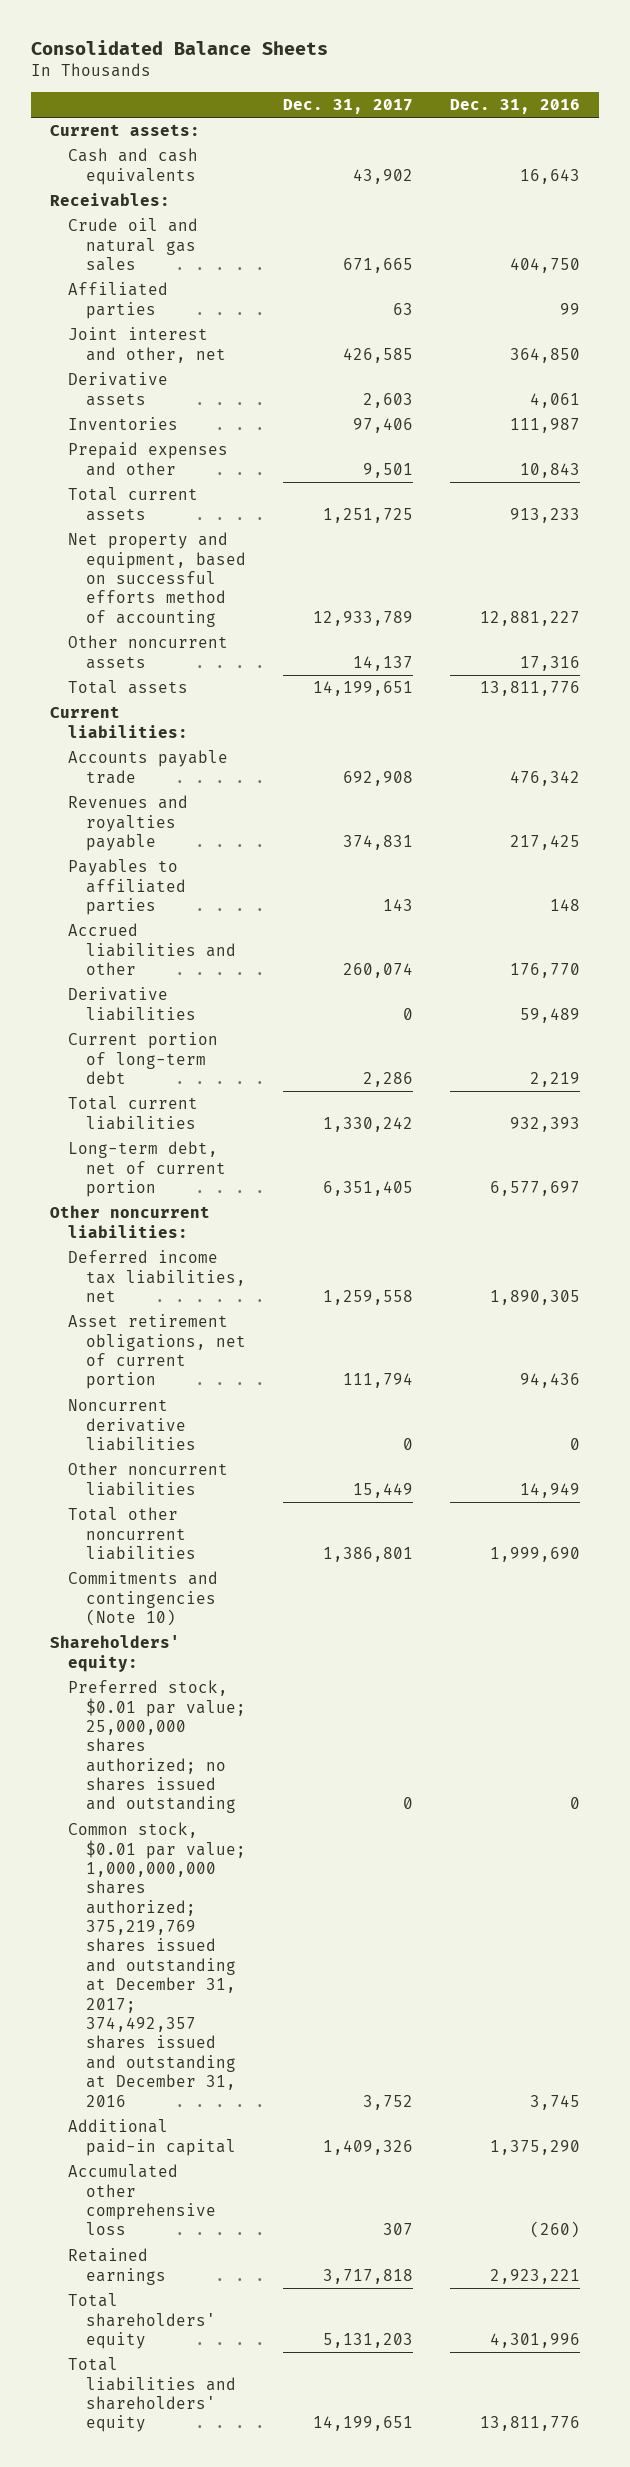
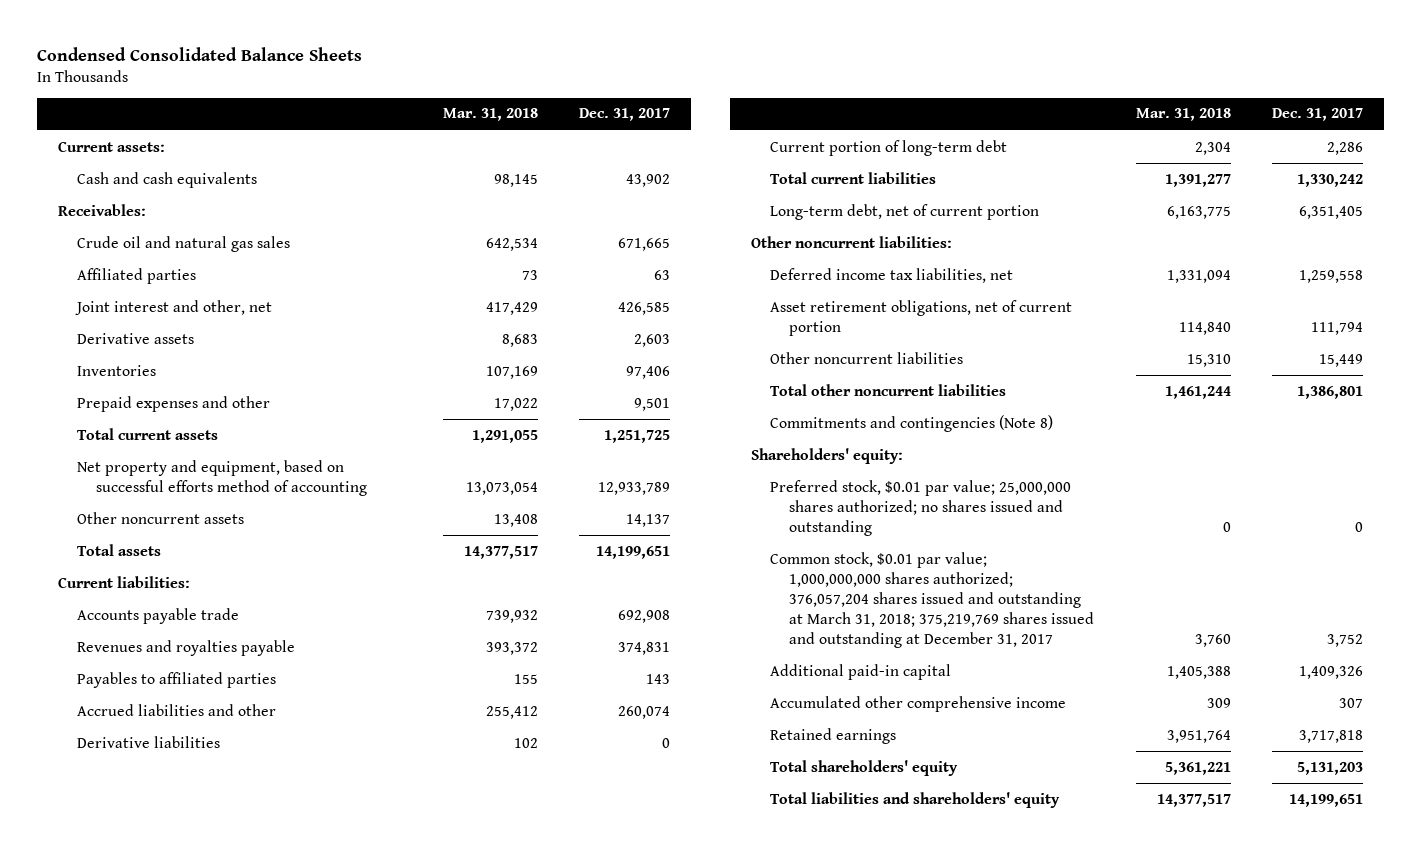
[31,40,329,56] Consolidated Balance Sheets -> [37,47,363,62] Condensed Consolidated Balance Sheets
[450,98,581,114] Dec. 31, 2016 -> none
none -> [442,108,538,122] Mar. 31, 2018
[68,1399,197,1451] Noncurrent derivative liabilities -> none
[68,1571,219,1626] Commitments and contingencies (Note 10) -> [769,414,1053,432] Commitments and contingencies (Note 8)
[68,1822,247,2107] Common stock, $0.01 par value; 1,000,000,000 shares authorized; 375,219,769 shares issued and outstanding at December 31, 2017; 374,492,357 shares issued and outstanding at December 31, 2016 -> [769,551,1095,648] Common stock, $0.01 par value; 1,000,000,000 shares authorized; 376,057,204 shares issued and outstanding at March 31, 2018; 375,219,769 shares issued and outstanding at December 31, 2017
[68,2164,217,2236] Accumulated other comprehensive loss -> [769,695,1066,712] Accumulated other comprehensive income

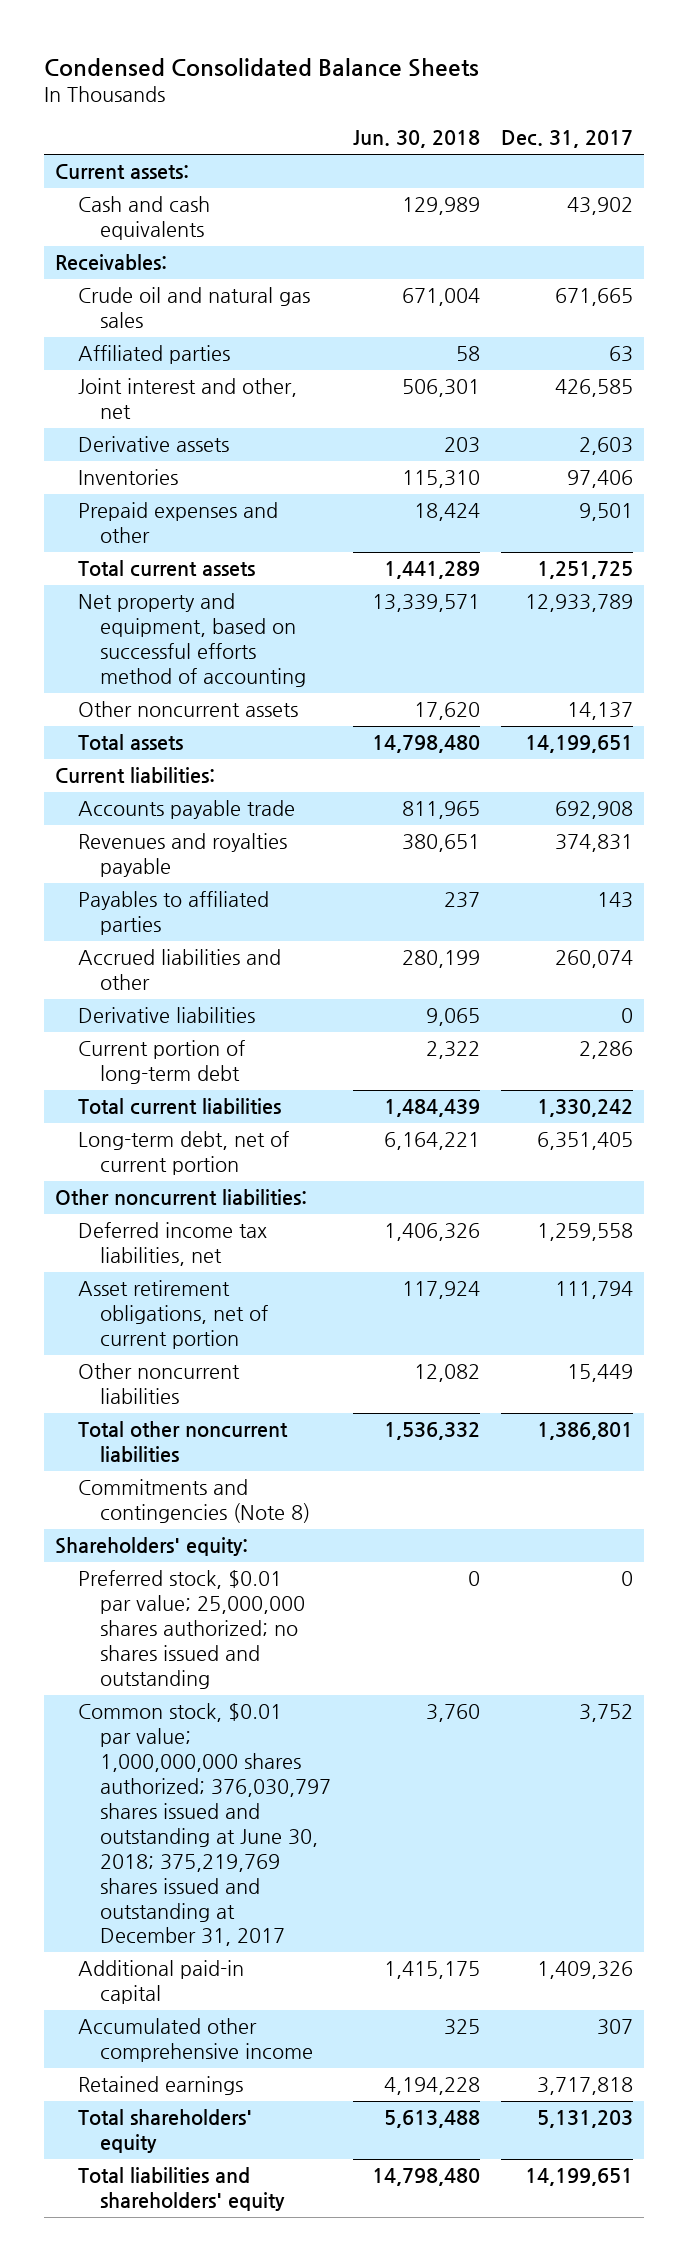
[442,108,538,122] Mar. 31, 2018 -> none
none -> [352,130,480,149] Jun. 30, 2018
[769,551,1095,648] Common stock, $0.01 par value; 1,000,000,000 shares authorized; 376,057,204 shares issued and outstanding at March 31, 2018; 375,219,769 shares issued and outstanding at December 31, 2017 -> [77,1703,332,1947] Common stock, $0.01 par value; 1,000,000,000 shares authorized; 376,030,797 shares issued and outstanding at June 30, 2018; 375,219,769 shares issued and outstanding at December 31, 2017

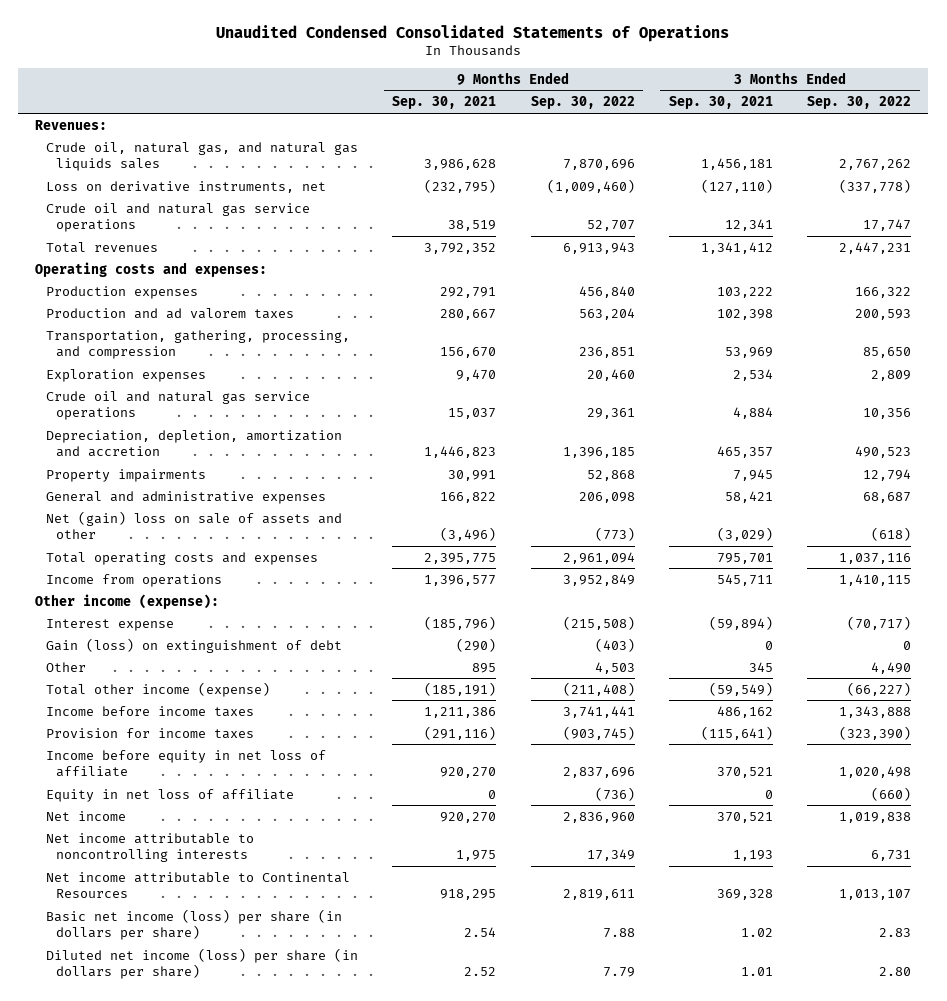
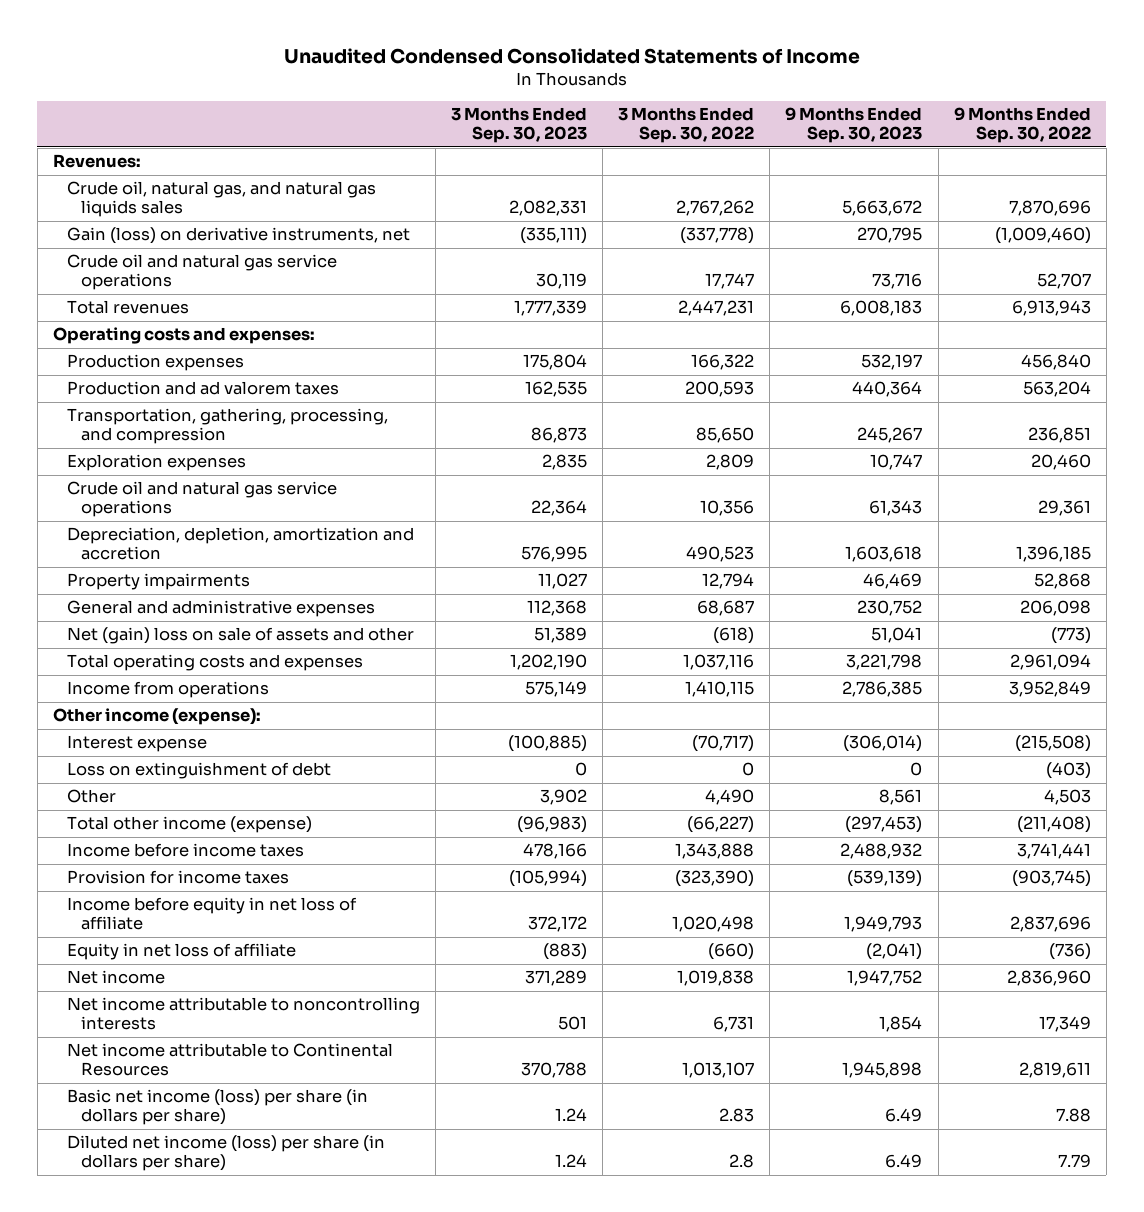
[216,25,730,43] Unaudited Condensed Consolidated Statements of Operations -> [283,47,860,64] Unaudited Condensed Consolidated Statements of Income
[392,96,497,110] Sep. 30, 2021 -> none
[668,96,773,110] Sep. 30, 2021 -> none
none -> [450,107,587,144] 3 Months Ended Sep. 30, 2023
none -> [785,107,923,144] 9 Months Ended Sep. 30, 2023
[45,180,326,193] Loss on derivative instruments, net -> [66,227,410,245] Gain (loss) on derivative instruments, net
[45,637,342,653] Gain (loss) on extinguishment of debt -> [66,762,331,780] Loss on extinguishment of debt
[879,967,912,977] 2.80 -> [729,1154,755,1169] 2.8

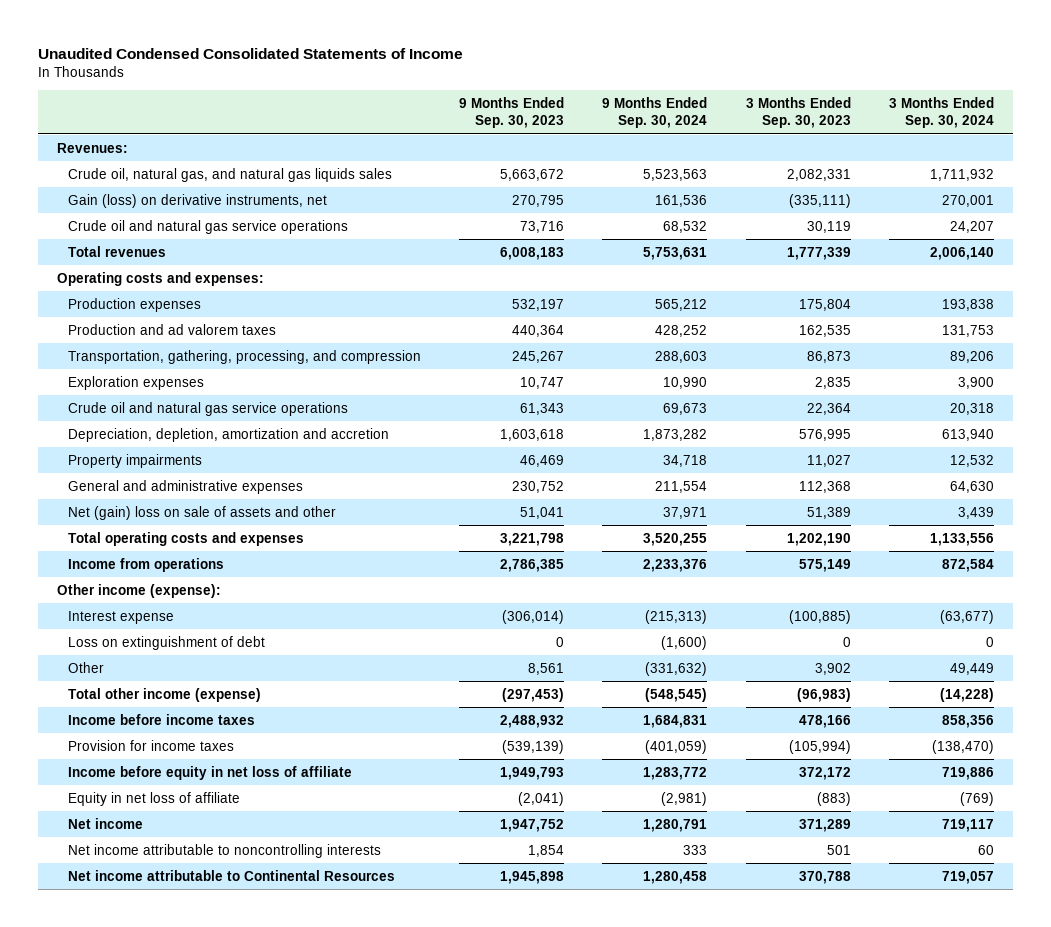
[618,107,755,144] 3 Months Ended Sep. 30, 2022 -> none
[953,107,1091,144] 9 Months Ended Sep. 30, 2022 -> none
none -> [602,96,708,129] 9 Months Ended Sep. 30, 2024
none -> [889,96,995,129] 3 Months Ended Sep. 30, 2024
[66,1089,368,1126] Basic net income (loss) per share (in dollars per share) -> none
[66,1135,385,1172] Diluted net income (loss) per share (in dollars per share) -> none

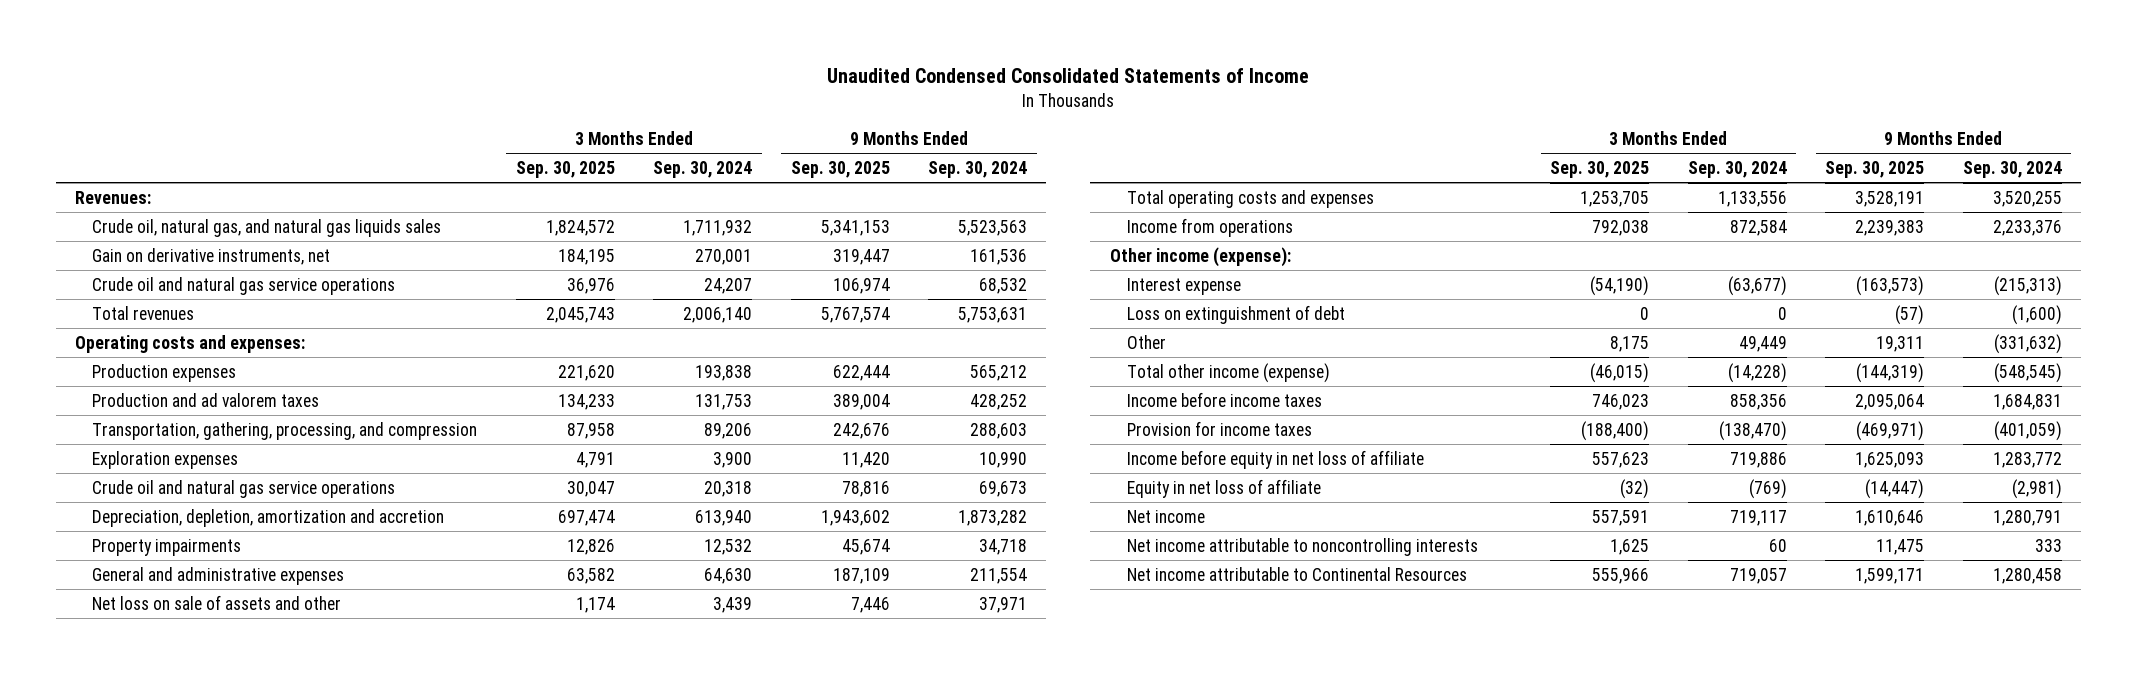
[459,96,565,129] 9 Months Ended Sep. 30, 2023 -> none
[745,96,851,129] 3 Months Ended Sep. 30, 2023 -> none
none -> [515,161,615,179] Sep. 30, 2025
none -> [790,161,890,179] Sep. 30, 2025
[67,193,327,208] Gain (loss) on derivative instruments, net -> [92,247,331,265] Gain on derivative instruments, net
[67,505,336,520] Net (gain) loss on sale of assets and other -> [92,594,342,610] Net loss on sale of assets and other

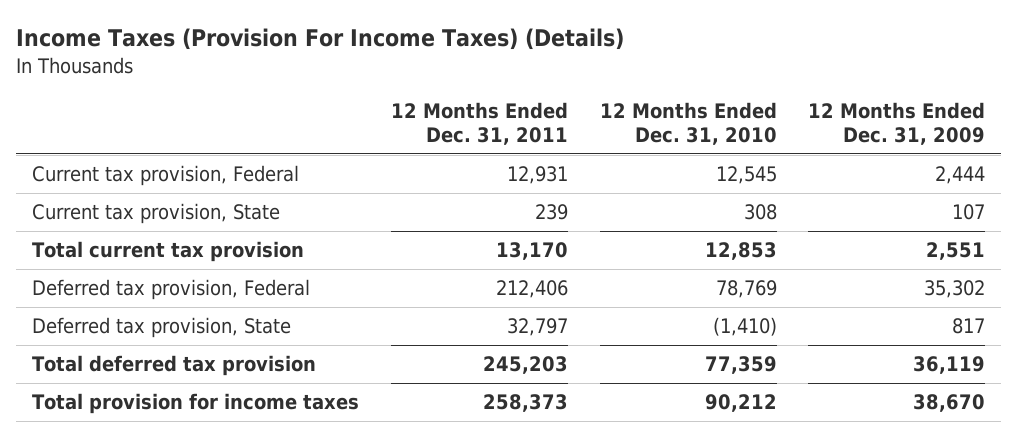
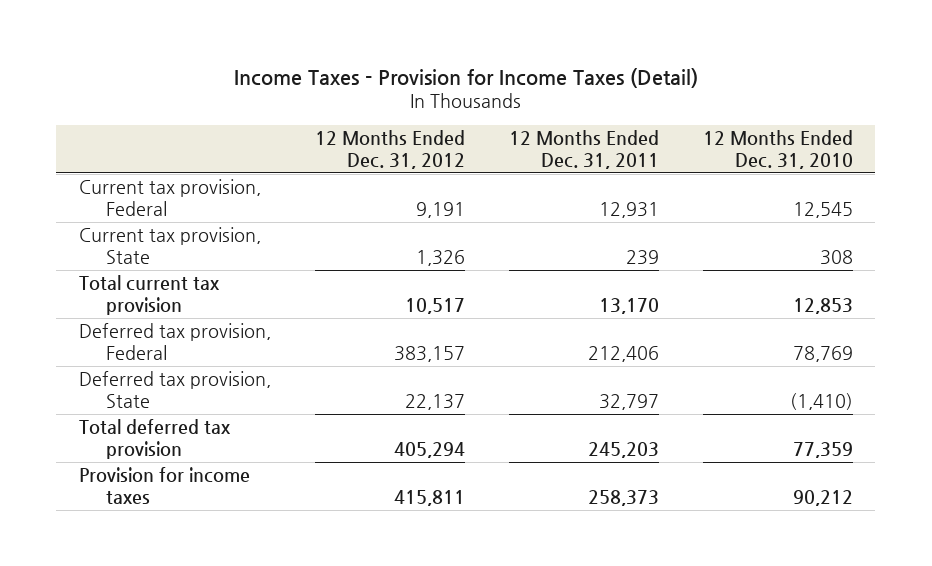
[16,28,625,51] Income Taxes (Provision For Income Taxes) (Details) -> [233,67,698,88] Income Taxes - Provision for Income Taxes (Detail)
[808,102,986,145] 12 Months Ended Dec. 31, 2009 -> none
none -> [314,130,465,169] 12 Months Ended Dec. 31, 2012
[32,392,360,414] Total provision for income taxes -> [78,467,250,504] Provision for income taxes

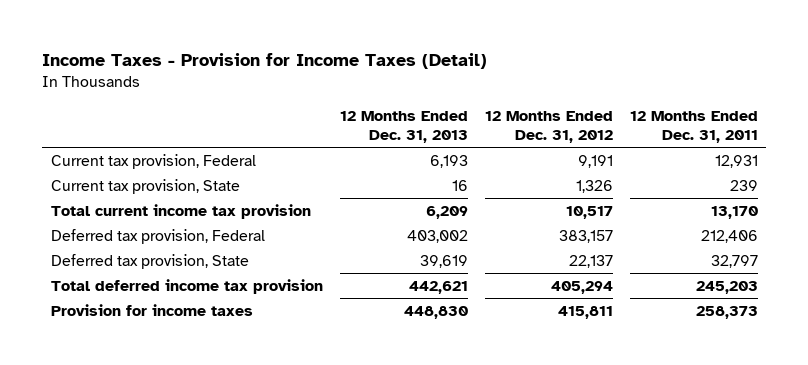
[703,130,854,169] 12 Months Ended Dec. 31, 2010 -> none
none -> [339,110,468,144] 12 Months Ended Dec. 31, 2013
[78,275,220,315] Total current tax provision -> [50,203,311,219] Total current income tax provision
[78,419,231,459] Total deferred tax provision -> [50,278,323,294] Total deferred income tax provision

